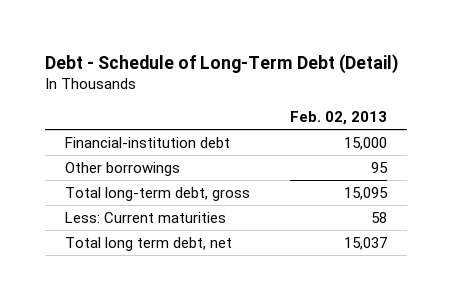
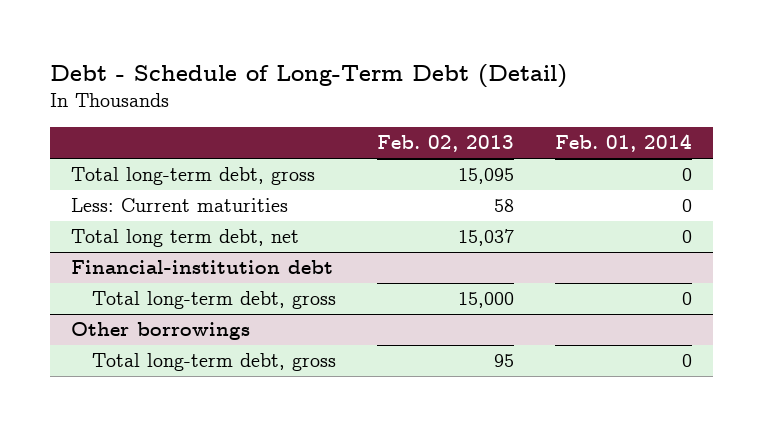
none -> [555,134,693,153] Feb. 01, 2014
[65,136,231,148] Financial-institution debt -> none
[65,161,181,176] Other borrowings -> none
none -> [70,260,333,275] Financial-institution debt
none -> [92,291,337,310] Total long-term debt, gross
none -> [70,322,250,341] Other borrowings
none -> [92,353,337,372] Total long-term debt, gross

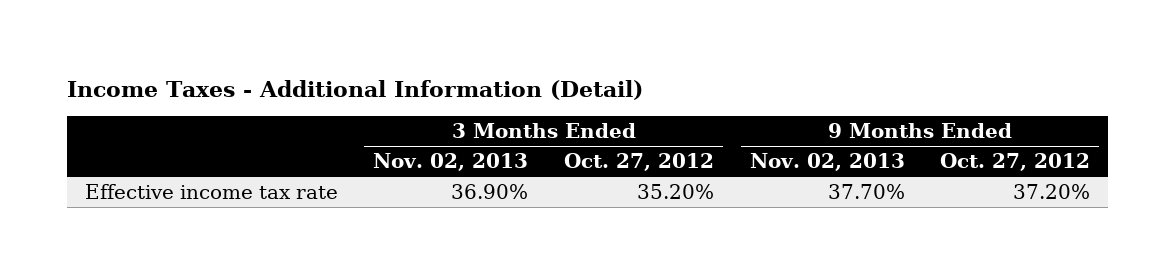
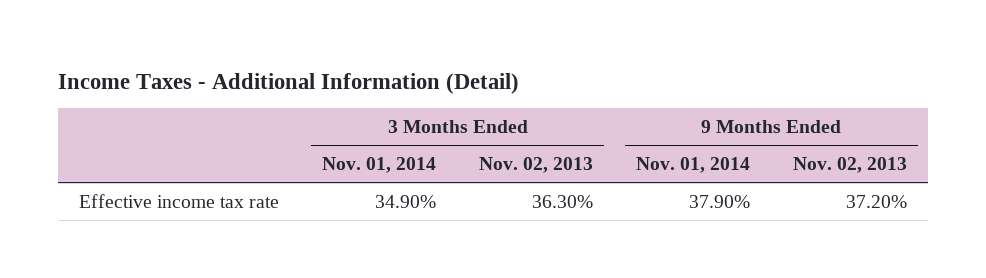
[563,153,714,172] Oct. 27, 2012 -> none
[940,153,1091,172] Oct. 27, 2012 -> none
none -> [322,157,437,174] Nov. 01, 2014
none -> [635,157,750,174] Nov. 01, 2014
[451,184,529,200] 36.90% -> [532,194,594,208] 36.30%
[827,184,905,200] 37.70% -> [845,194,907,208] 37.20%

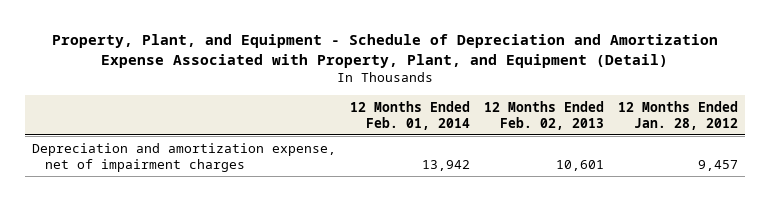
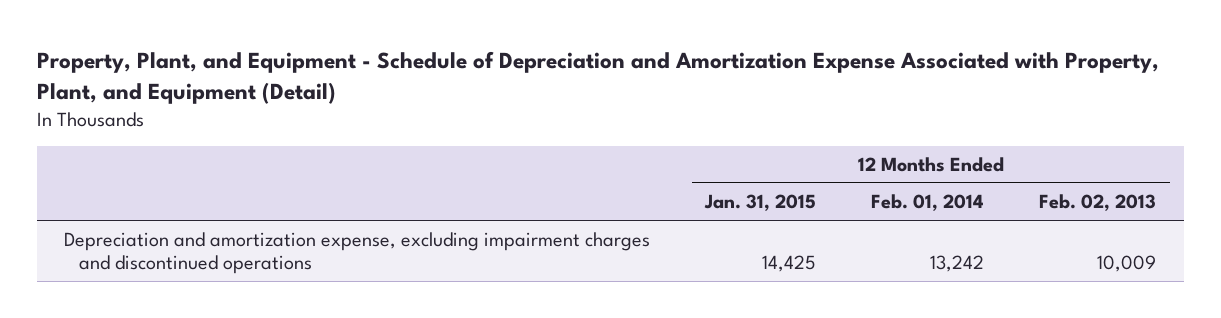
[617,100,738,130] 12 Months Ended Jan. 28, 2012 -> none
none -> [704,194,817,212] Jan. 31, 2015
[32,142,337,172] Depreciation and amortization expense, net of impairment charges -> [64,232,651,275] Depreciation and amortization expense, excluding impairment charges and discontinued operations
[422,159,471,171] 13,942 -> [930,255,985,273] 13,242
[555,159,604,171] 10,601 -> [1097,255,1157,273] 10,009

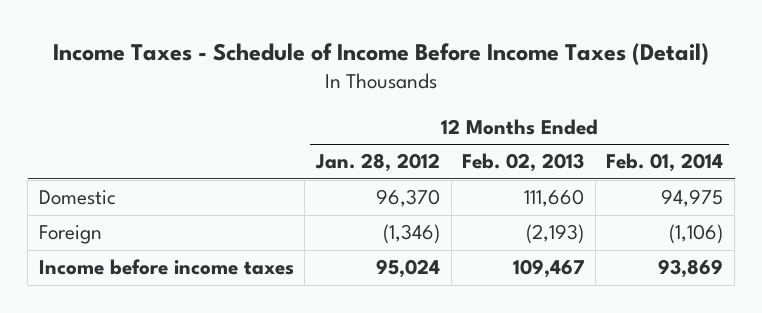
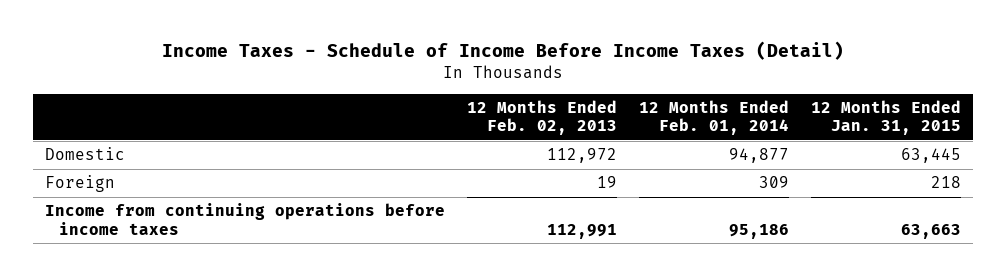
[315,153,441,173] Jan. 28, 2012 -> none
none -> [811,99,962,136] 12 Months Ended Jan. 31, 2015
[524,189,585,208] 111,660 -> [546,148,617,164] 112,972
[661,189,724,208] 94,975 -> [729,148,790,164] 94,877
[526,224,585,245] (2,193) -> [596,176,617,189] 19
[669,224,724,245] (1,106) -> [759,176,790,189] 309
[38,259,294,276] Income before income taxes -> [44,203,445,235] Income from continuing operations before income taxes
[513,259,585,279] 109,467 -> [546,223,617,239] 112,991
[658,259,724,279] 93,869 -> [729,223,790,239] 95,186

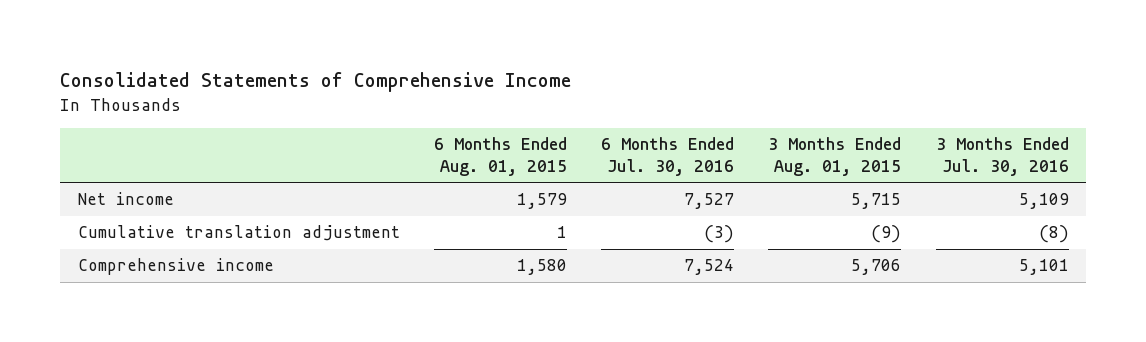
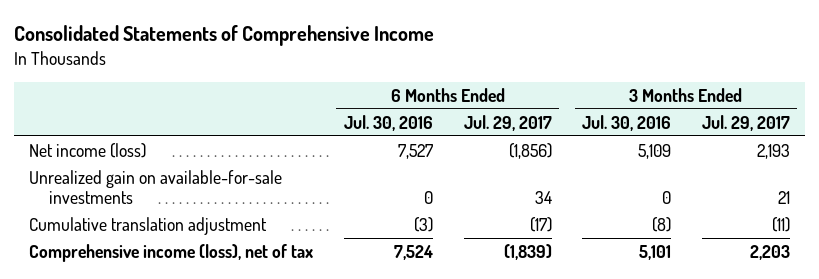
[433,137,567,176] 6 Months Ended Aug. 01, 2015 -> none
[768,137,902,176] 3 Months Ended Aug. 01, 2015 -> none
none -> [463,114,552,131] Jul. 29, 2017
none -> [701,114,790,131] Jul. 29, 2017
[77,192,174,206] Net income -> [29,142,147,158] Net income (loss)
none -> [29,169,283,204] Unrealized gain on available-for-sale investments
[77,258,274,276] Comprehensive income -> [29,243,314,262] Comprehensive income (loss), net of tax

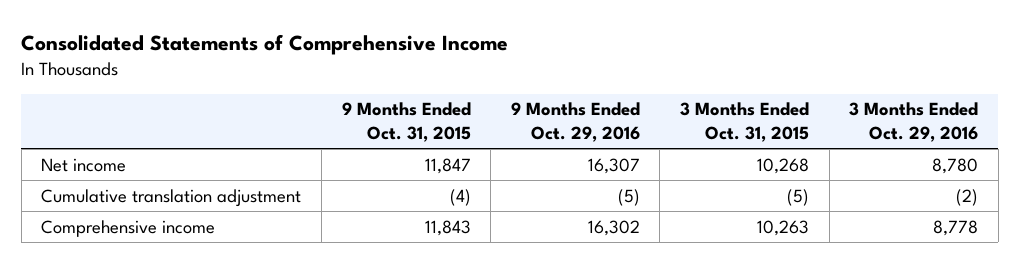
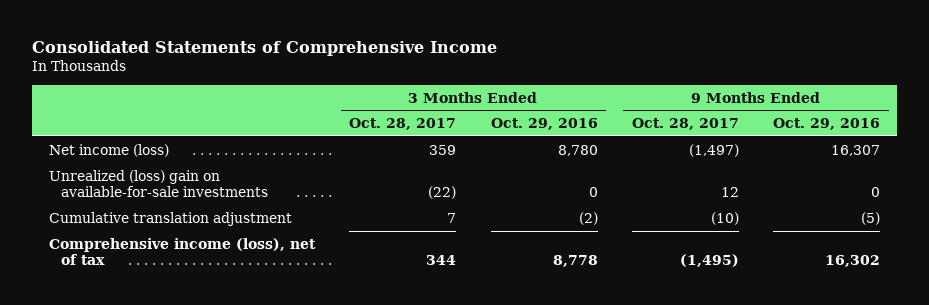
[341,102,471,142] 9 Months Ended Oct. 31, 2015 -> none
[680,102,810,142] 3 Months Ended Oct. 31, 2015 -> none
none -> [349,118,457,131] Oct. 28, 2017
none -> [631,118,739,131] Oct. 28, 2017
[41,157,127,172] Net income -> [48,143,169,157] Net income (loss)
none -> [48,169,269,197] Unrealized (loss) gain on available-for-sale investments
[41,219,216,237] Comprehensive income -> [48,237,316,265] Comprehensive income (loss), net of tax

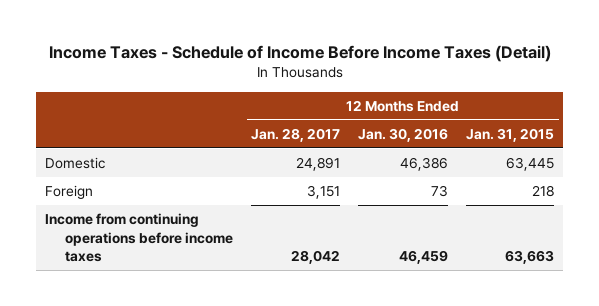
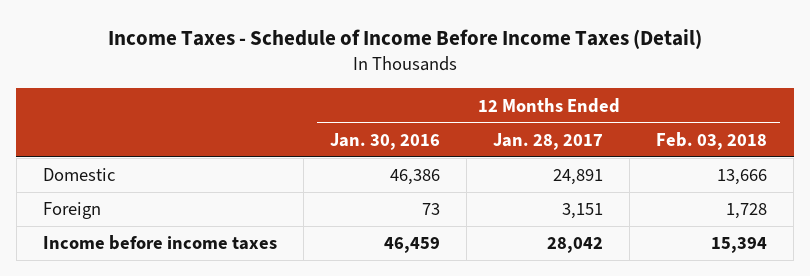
[466,127,555,142] Jan. 31, 2015 -> none
none -> [656,131,768,150] Feb. 03, 2018
[45,213,234,263] Income from continuing operations before income taxes -> [42,235,277,251] Income before income taxes

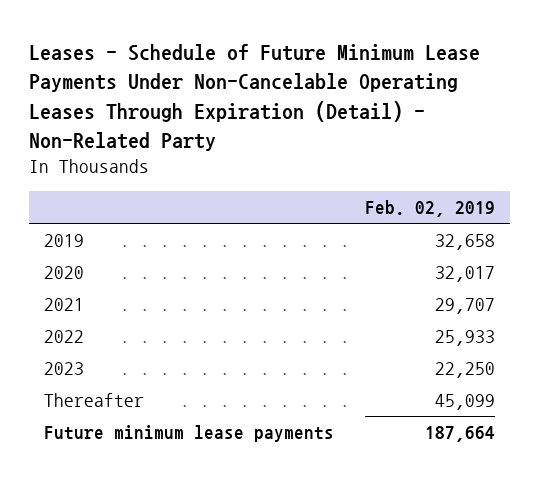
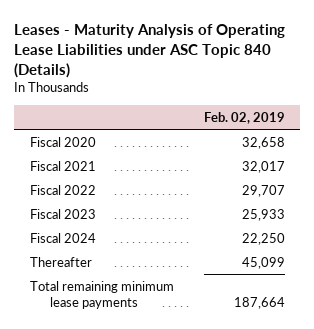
[29,43,481,151] Leases - Schedule of Future Minimum Lease Payments Under Non-Cancelable Operating Leases Through Expiration (Detail) - Non-Related Party -> [14,23,286,78] Leases - Maturity Analysis of Operating Lease Liabilities under ASC Topic 840 (Details)
[44,234,85,248] 2019 -> [29,136,96,147] Fiscal 2020
[44,266,85,280] 2020 -> [29,160,96,171] Fiscal 2021
[44,298,85,312] 2021 -> [29,184,96,195] Fiscal 2022
[44,330,85,344] 2022 -> [29,208,96,219] Fiscal 2023
[44,362,85,376] 2023 -> [29,232,96,243] Fiscal 2024
[44,425,335,443] Future minimum lease payments -> [29,280,174,310] Total remaining minimum lease payments

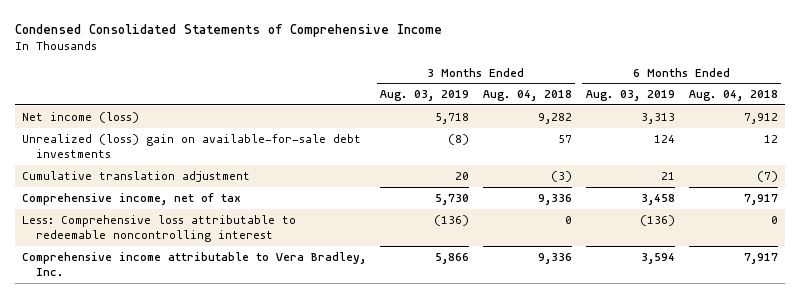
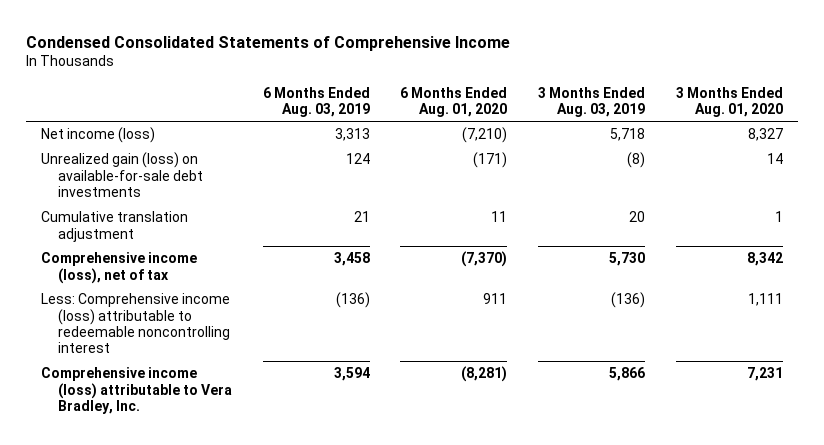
[483,90,573,102] Aug. 04, 2018 -> none
[688,90,778,102] Aug. 04, 2018 -> none
none -> [400,86,508,117] 6 Months Ended Aug. 01, 2020
none -> [675,86,783,117] 3 Months Ended Aug. 01, 2020
[22,133,362,158] Unrealized (loss) gain on available-for-sale debt investments -> [41,152,203,198] Unrealized gain (loss) on available-for-sale debt investments
[22,192,242,205] Comprehensive income, net of tax -> [41,252,198,284] Comprehensive income (loss), net of tax
[22,214,297,242] Less: Comprehensive loss attributable to redeemable noncontrolling interest -> [41,293,231,354] Less: Comprehensive income (loss) attributable to redeemable noncontrolling interest
[22,251,367,276] Comprehensive income attributable to Vera Bradley, Inc. -> [41,367,232,415] Comprehensive income (loss) attributable to Vera Bradley, Inc.

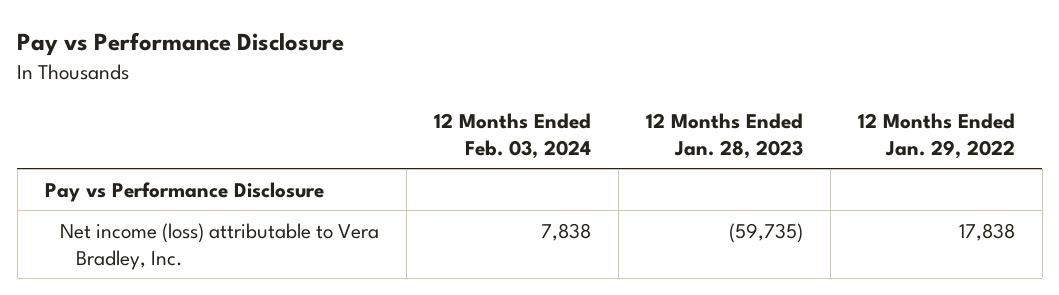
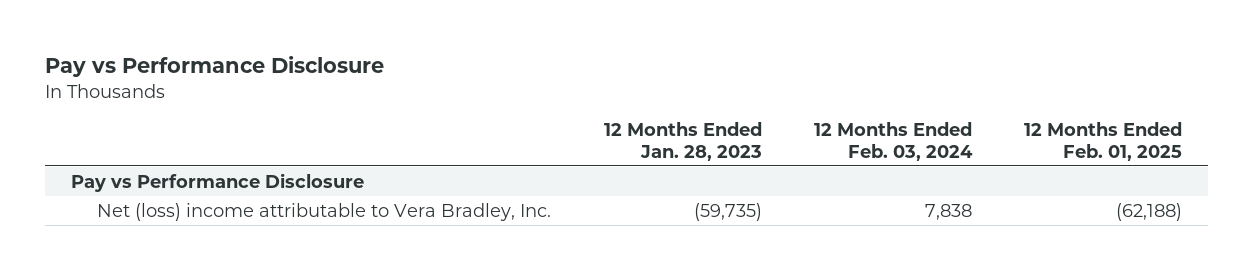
[857,112,1015,159] 12 Months Ended Jan. 29, 2022 -> none
none -> [1023,122,1182,161] 12 Months Ended Feb. 01, 2025
[60,222,380,270] Net income (loss) attributable to Vera Bradley, Inc. -> [97,202,552,221] Net (loss) income attributable to Vera Bradley, Inc.

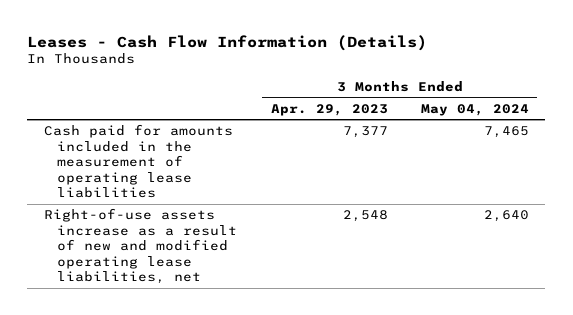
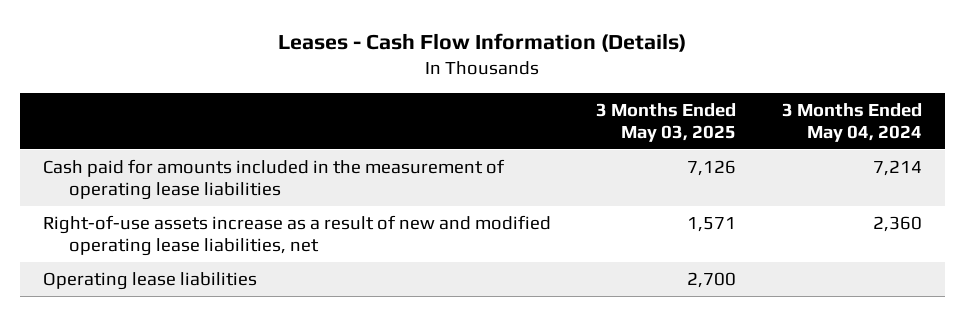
[270,103,388,116] Apr. 29, 2023 -> none
none -> [596,102,737,142] 3 Months Ended May 03, 2025
[483,126,529,139] 7,465 -> [872,159,922,176] 7,214
[483,210,529,223] 2,640 -> [872,215,922,232] 2,360
none -> [42,271,257,290] Operating lease liabilities

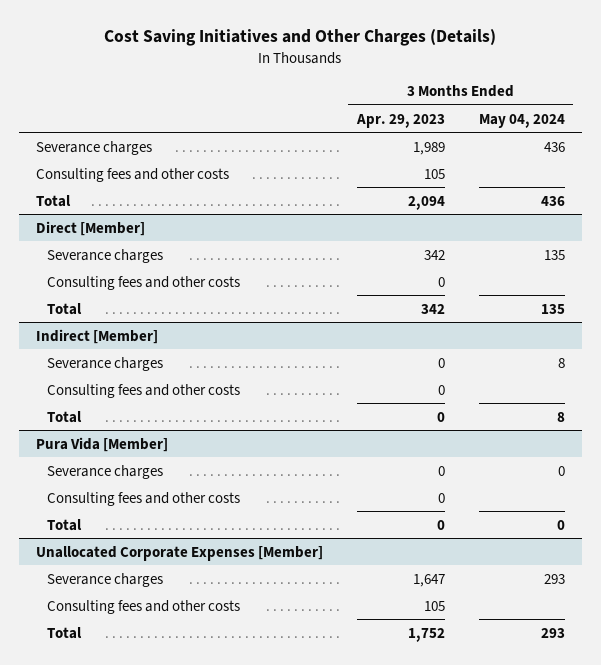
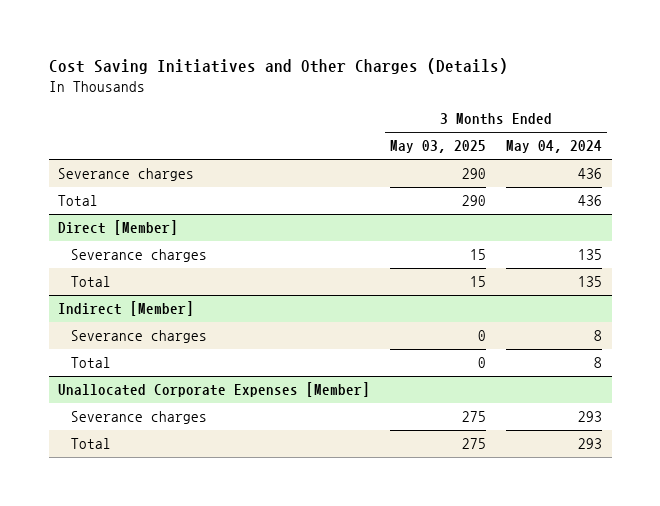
[355,113,445,128] Apr. 29, 2023 -> none
none -> [390,140,487,154] May 03, 2025
[36,167,230,182] Consulting fees and other costs -> none
[46,275,240,290] Consulting fees and other costs -> none
[46,383,240,398] Consulting fees and other costs -> none
[36,436,169,452] Pura Vida [Member] -> none
[46,464,163,479] Severance charges -> none
[46,491,240,506] Consulting fees and other costs -> none
[46,518,82,531] Total -> none
[46,599,240,614] Consulting fees and other costs -> none

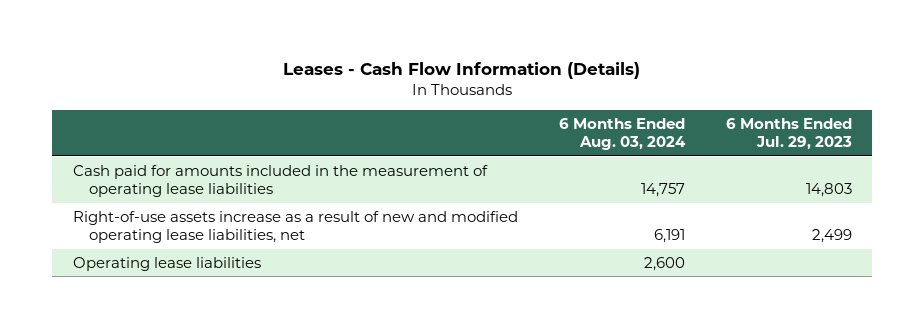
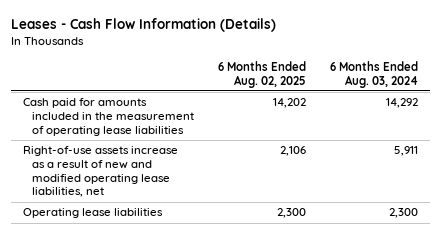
[725,117,852,151] 6 Months Ended Jul. 29, 2023 -> none
none -> [217,61,306,88] 6 Months Ended Aug. 02, 2025
[640,183,685,198] 14,757 -> [385,98,418,109] 14,292
[653,229,685,244] 6,191 -> [393,146,418,157] 5,911
[643,256,685,271] 2,600 -> [388,208,418,219] 2,300

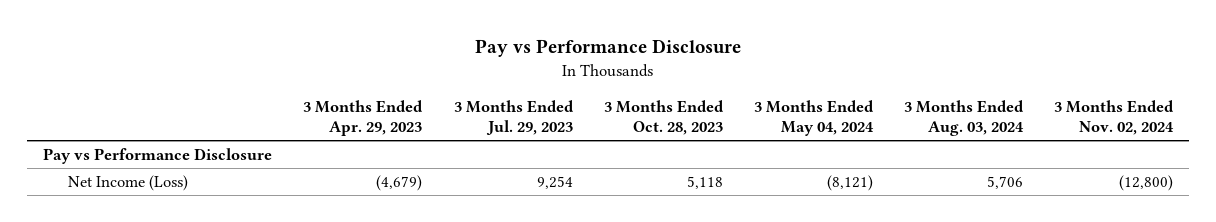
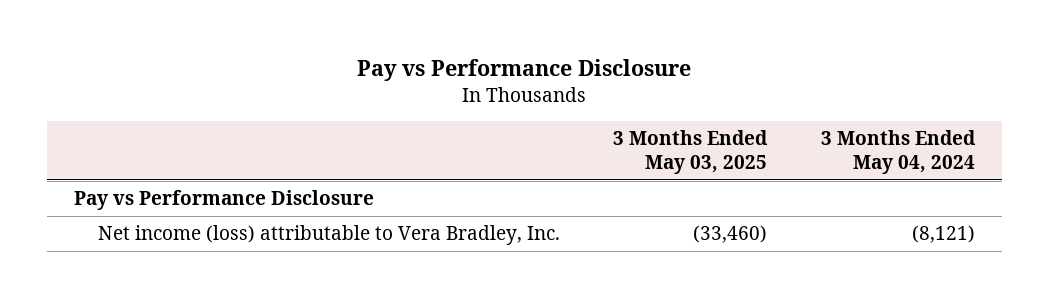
[303,99,424,136] 3 Months Ended Apr. 29, 2023 -> none
[453,99,574,135] 3 Months Ended Jul. 29, 2023 -> none
[603,99,724,135] 3 Months Ended Oct. 28, 2023 -> none
[904,99,1025,136] 3 Months Ended Aug. 03, 2024 -> none
[1054,99,1175,135] 3 Months Ended Nov. 02, 2024 -> none
none -> [613,129,769,174] 3 Months Ended May 03, 2025
[68,175,189,192] Net Income (Loss) -> [97,225,560,246] Net income (loss) attributable to Vera Bradley, Inc.

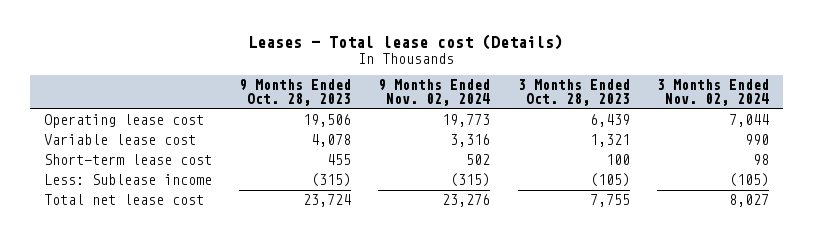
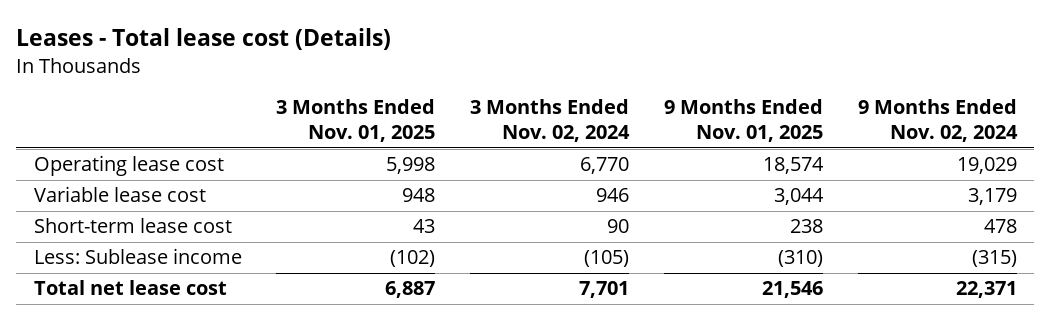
[239,79,352,106] 9 Months Ended Oct. 28, 2023 -> none
[517,79,630,106] 3 Months Ended Oct. 28, 2023 -> none
none -> [276,99,436,143] 3 Months Ended Nov. 01, 2025
none -> [663,99,823,143] 9 Months Ended Nov. 01, 2025
[442,114,491,128] 19,773 -> [956,157,1017,175] 19,029
[728,114,769,128] 7,044 -> [580,157,630,175] 6,770
[450,134,491,148] 3,316 -> [967,188,1017,206] 3,179
[744,134,769,146] 990 -> [596,188,630,203] 946
[466,154,491,166] 502 -> [983,219,1017,234] 478
[752,154,769,166] 98 -> [607,219,630,234] 90
[442,194,491,208] 23,276 -> [955,281,1017,299] 22,371
[728,194,769,208] 8,027 -> [579,281,630,299] 7,701

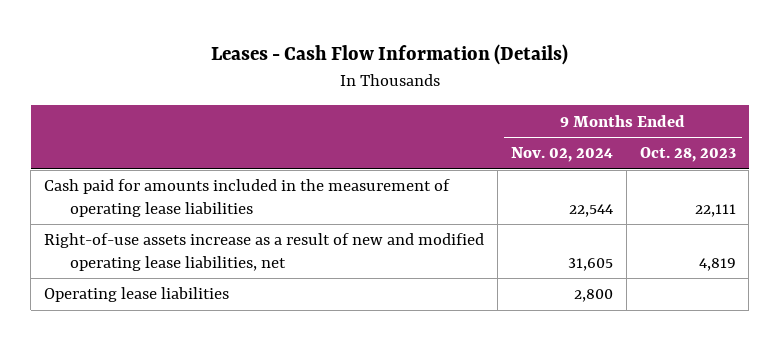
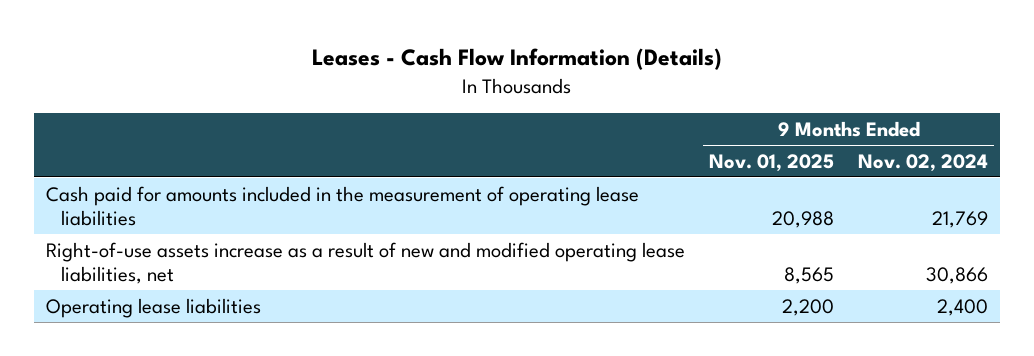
[639,147,736,163] Oct. 28, 2023 -> none
none -> [709,153,835,172] Nov. 01, 2025
[568,203,613,217] 22,544 -> [932,210,989,228] 21,769
[567,257,613,271] 31,605 -> [926,266,989,284] 30,866
[573,289,613,303] 2,800 -> [937,298,989,316] 2,400

